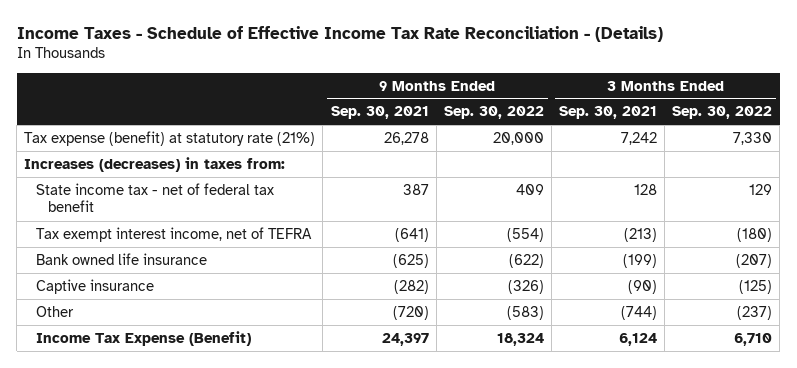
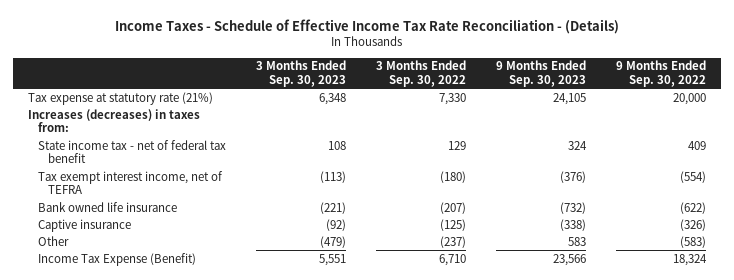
[330,106,429,120] Sep. 30, 2021 -> none
[559,106,658,120] Sep. 30, 2021 -> none
none -> [255,60,346,87] 3 Months Ended Sep. 30, 2023
none -> [495,60,586,87] 9 Months Ended Sep. 30, 2023
[24,130,316,146] Tax expense (benefit) at statutory rate (21%) -> [28,91,214,105] Tax expense at statutory rate (21%)

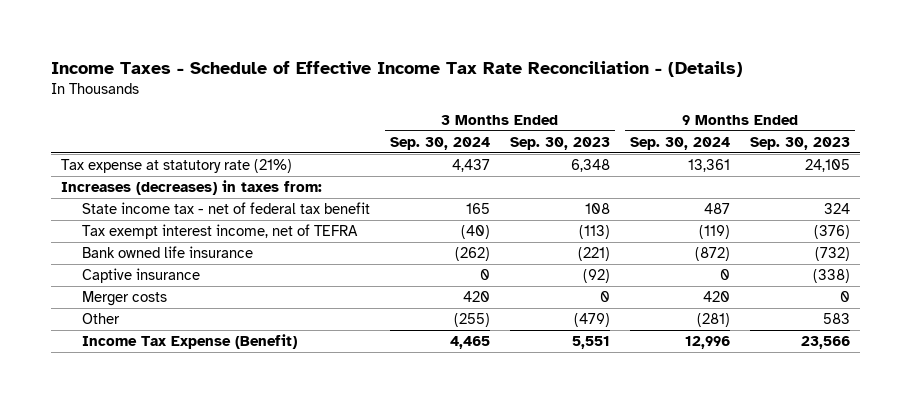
[375,60,466,87] 3 Months Ended Sep. 30, 2022 -> none
[615,60,706,87] 9 Months Ended Sep. 30, 2022 -> none
none -> [389,136,490,150] Sep. 30, 2024
none -> [630,136,731,150] Sep. 30, 2024
none -> [81,290,167,306] Merger costs

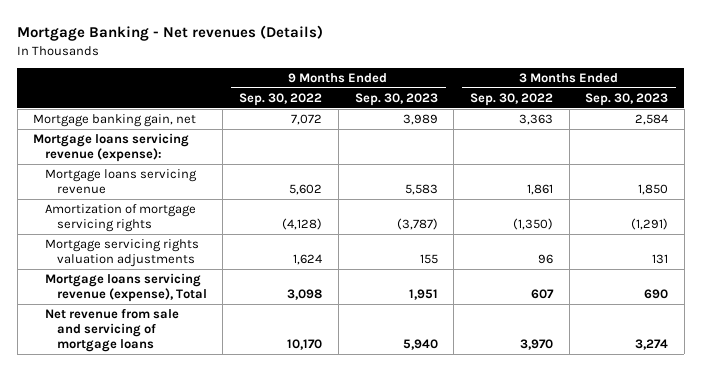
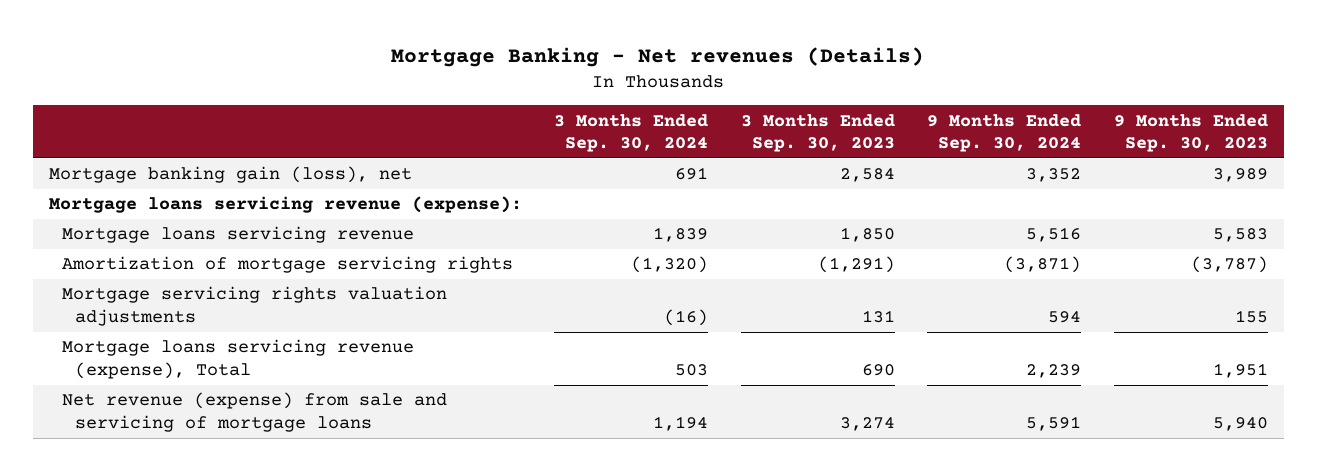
[239,92,323,106] Sep. 30, 2022 -> none
[469,92,553,106] Sep. 30, 2022 -> none
none -> [554,113,709,153] 3 Months Ended Sep. 30, 2024
none -> [927,113,1082,153] 9 Months Ended Sep. 30, 2024
[33,114,197,128] Mortgage banking gain, net -> [48,166,412,184] Mortgage banking gain (loss), net
[45,308,180,353] Net revenue from sale and servicing of mortgage loans -> [62,392,448,433] Net revenue (expense) from sale and servicing of mortgage loans

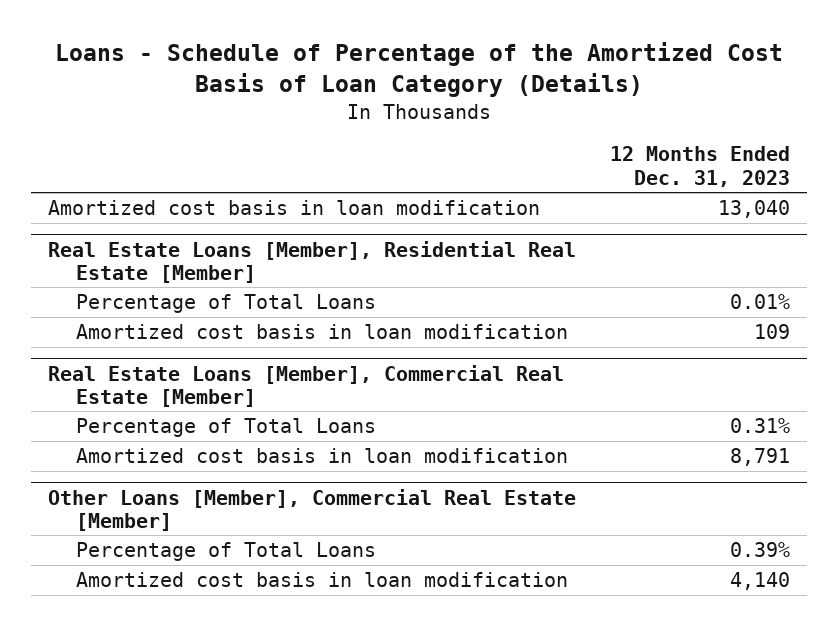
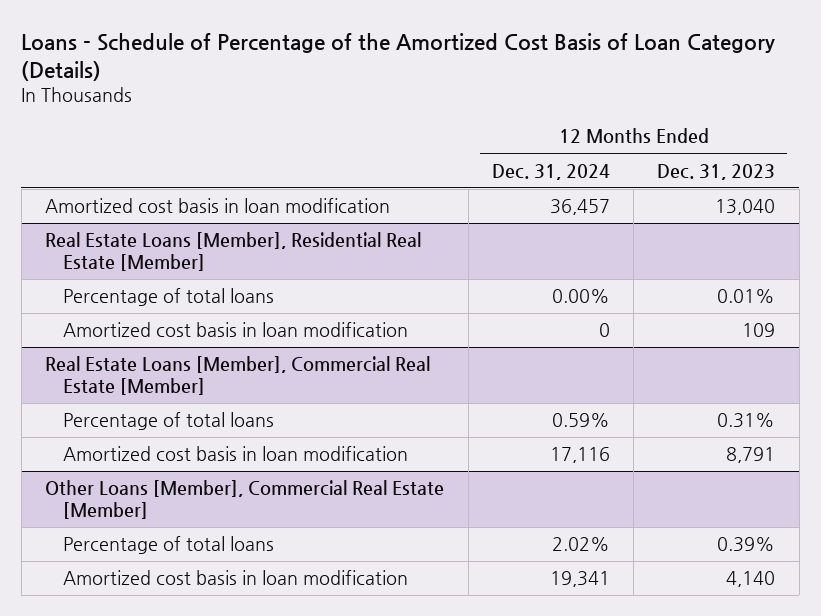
none -> [491,163,610,180] Dec. 31, 2024
[75,294,376,314] Percentage of Total Loans -> [63,288,275,307] Percentage of total loans
[75,418,376,438] Percentage of Total Loans -> [63,412,275,431] Percentage of total loans
[75,542,376,562] Percentage of Total Loans -> [63,536,275,555] Percentage of total loans

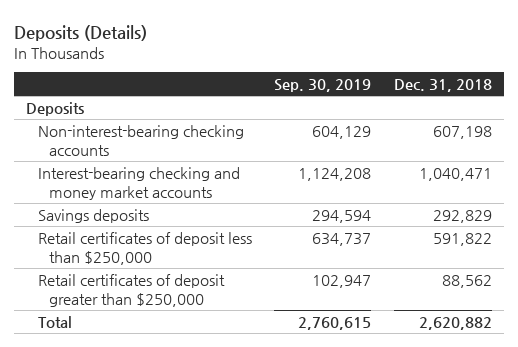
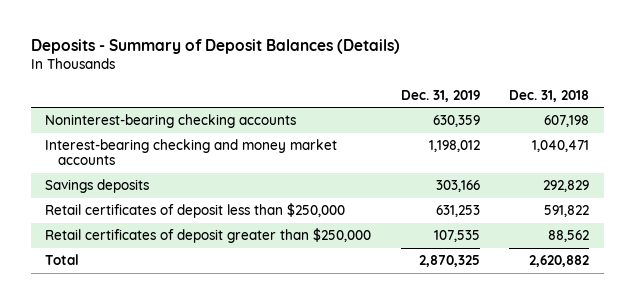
[14,24,148,41] Deposits (Details) -> [30,39,400,55] Deposits - Summary of Deposit Balances (Details)
[274,79,372,93] Sep. 30, 2019 -> none
none -> [400,89,480,102] Dec. 31, 2019
[25,101,84,116] Deposits -> none
[37,124,244,156] Non-interest-bearing checking accounts -> [45,113,297,128] Noninterest-bearing checking accounts

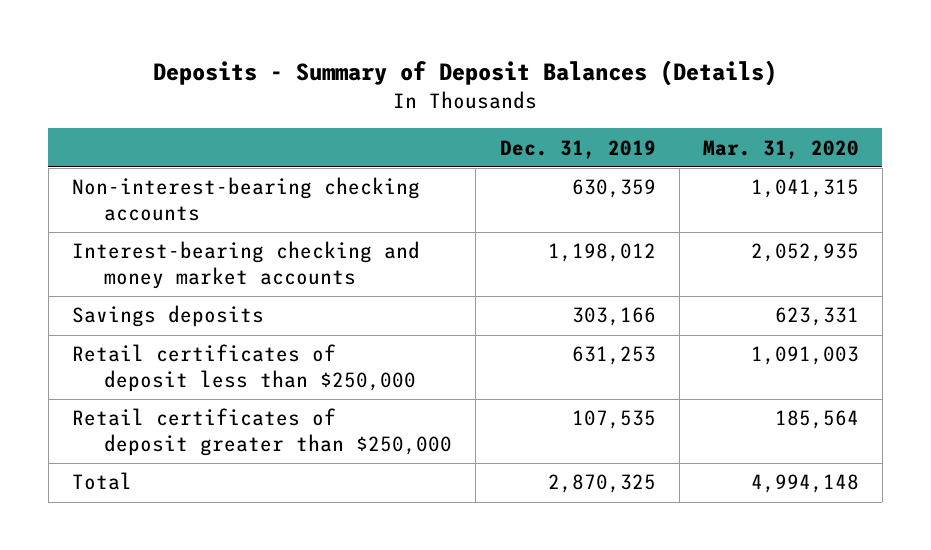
[509,89,590,102] Dec. 31, 2018 -> none
none -> [702,139,859,159] Mar. 31, 2020
[45,113,297,128] Noninterest-bearing checking accounts -> [72,177,421,222] Non-interest-bearing checking accounts

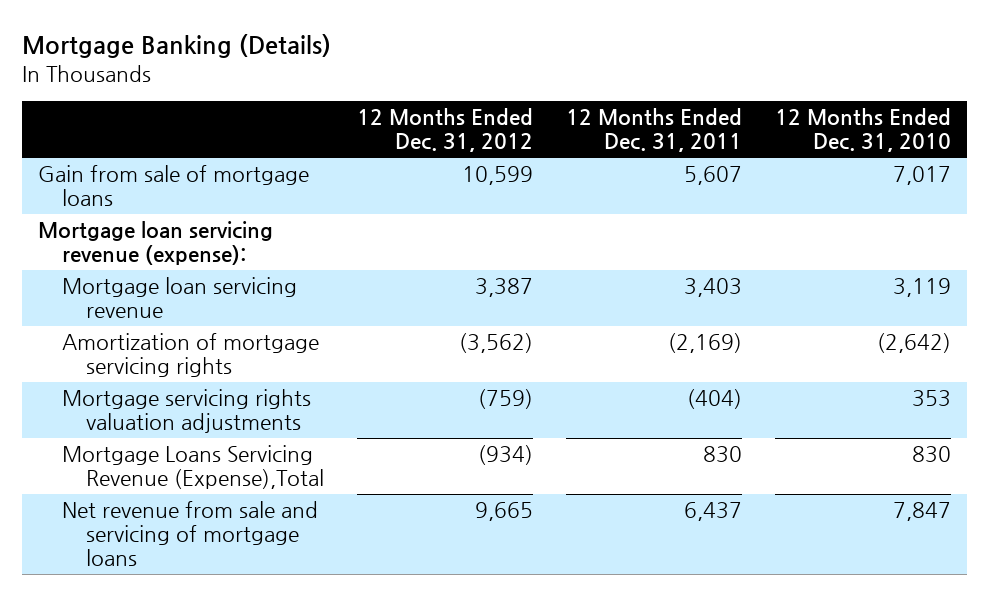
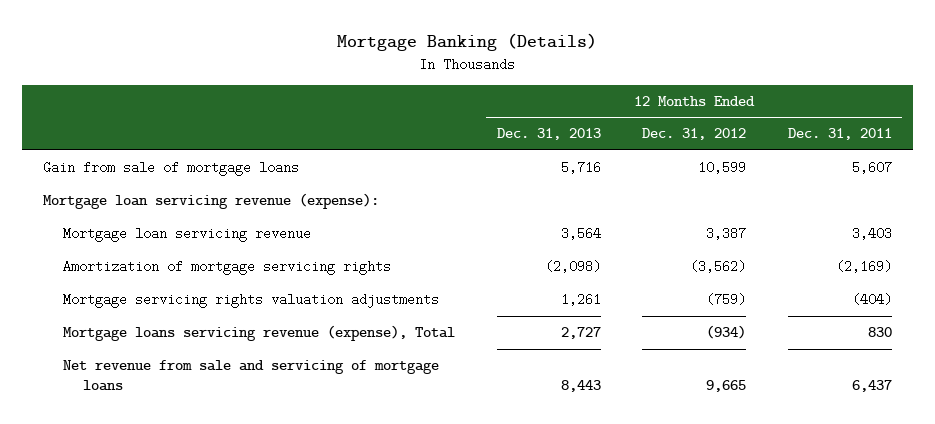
[774,108,951,153] 12 Months Ended Dec. 31, 2010 -> none
none -> [496,128,601,141] Dec. 31, 2013
[62,445,324,490] Mortgage Loans Servicing Revenue (Expense),Total -> [62,325,455,342] Mortgage loans servicing revenue (expense), Total

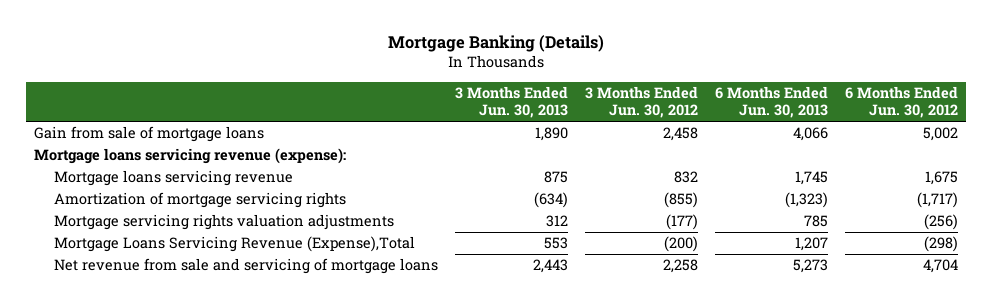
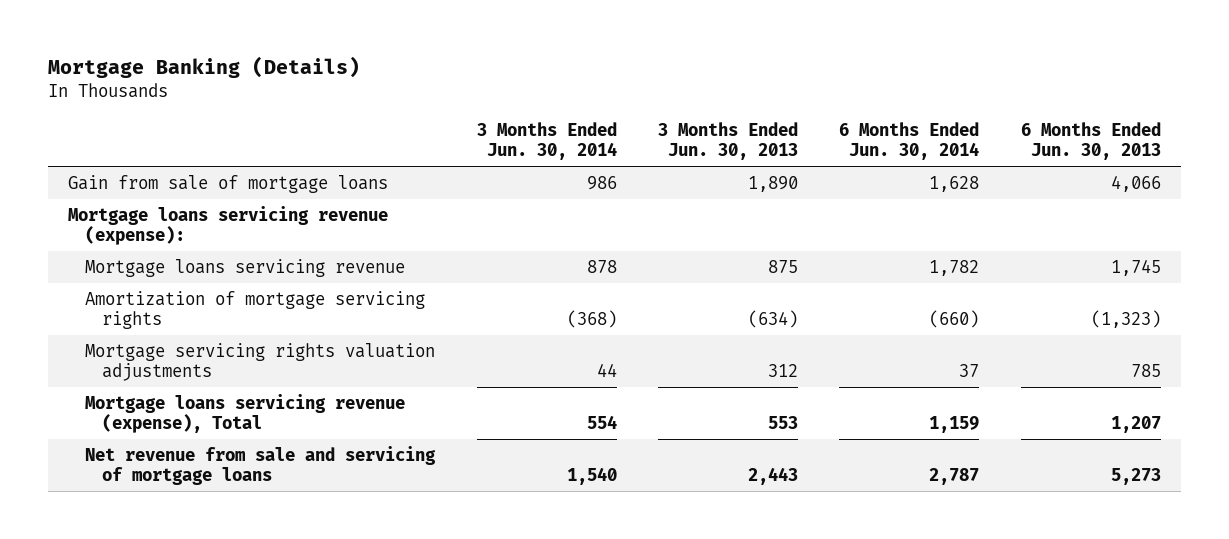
[585,85,699,119] 3 Months Ended Jun. 30, 2012 -> none
[844,85,958,119] 6 Months Ended Jun. 30, 2012 -> none
none -> [476,122,617,161] 3 Months Ended Jun. 30, 2014
none -> [839,122,980,161] 6 Months Ended Jun. 30, 2014
[54,236,416,253] Mortgage Loans Servicing Revenue (Expense),Total -> [85,393,406,433] Mortgage loans servicing revenue (expense), Total

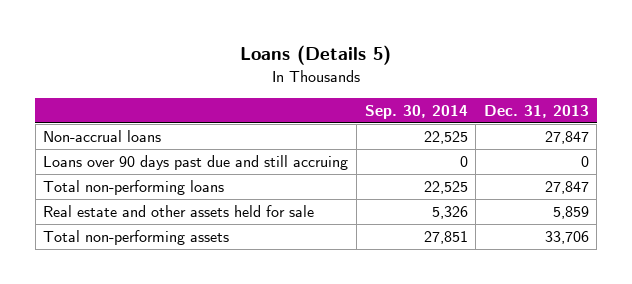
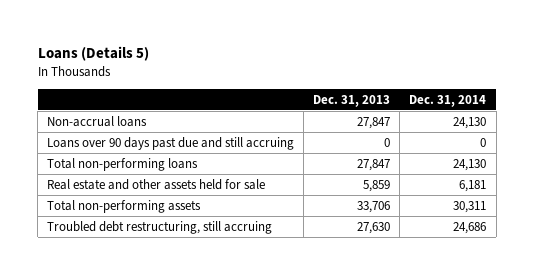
[364,104,468,119] Sep. 30, 2014 -> none
none -> [409,94,487,107] Dec. 31, 2014
none -> [47,220,273,234] Troubled debt restructuring, still accruing

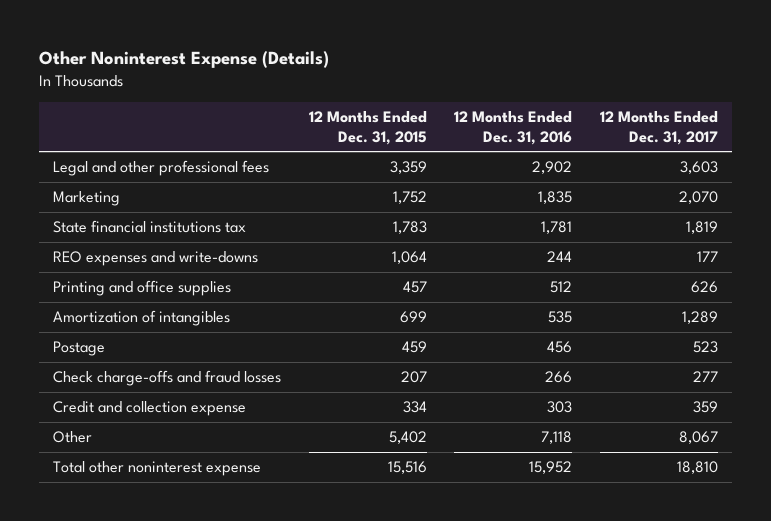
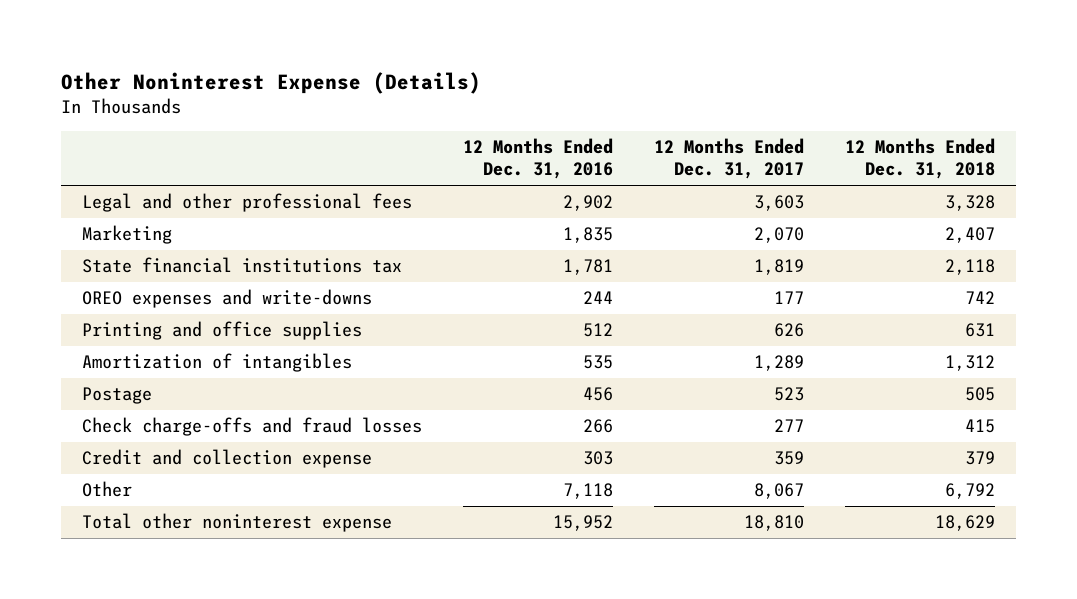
[308,111,427,145] 12 Months Ended Dec. 31, 2015 -> none
none -> [845,138,996,180] 12 Months Ended Dec. 31, 2018
[52,251,258,267] REO expenses and write-downs -> [81,289,372,309] OREO expenses and write-downs

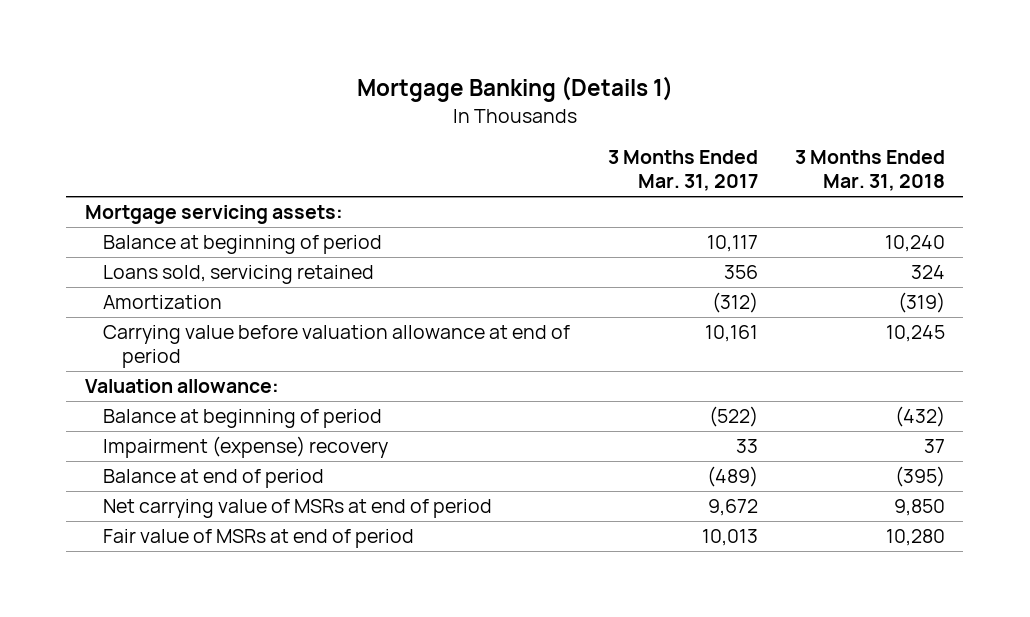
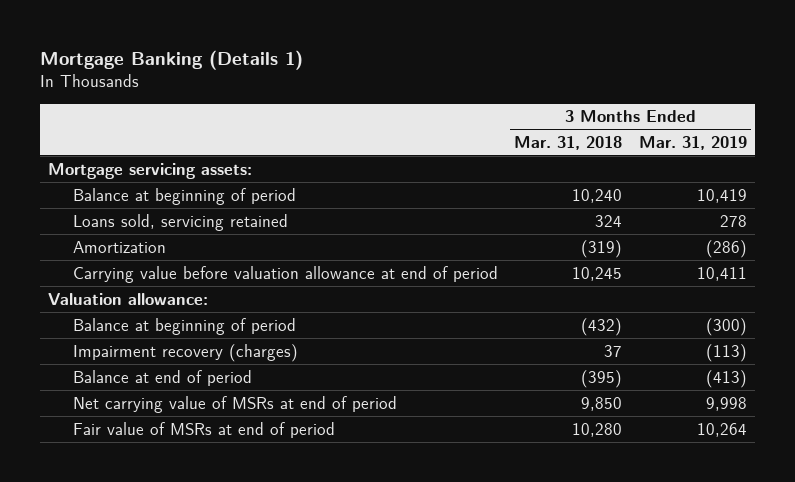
[607,150,758,192] 3 Months Ended Mar. 31, 2017 -> none
none -> [638,135,747,150] Mar. 31, 2019
[103,436,389,459] Impairment (expense) recovery -> [72,343,298,362] Impairment recovery (charges)

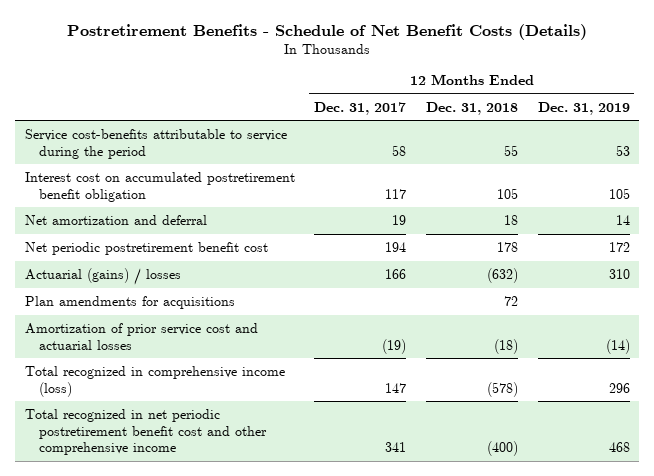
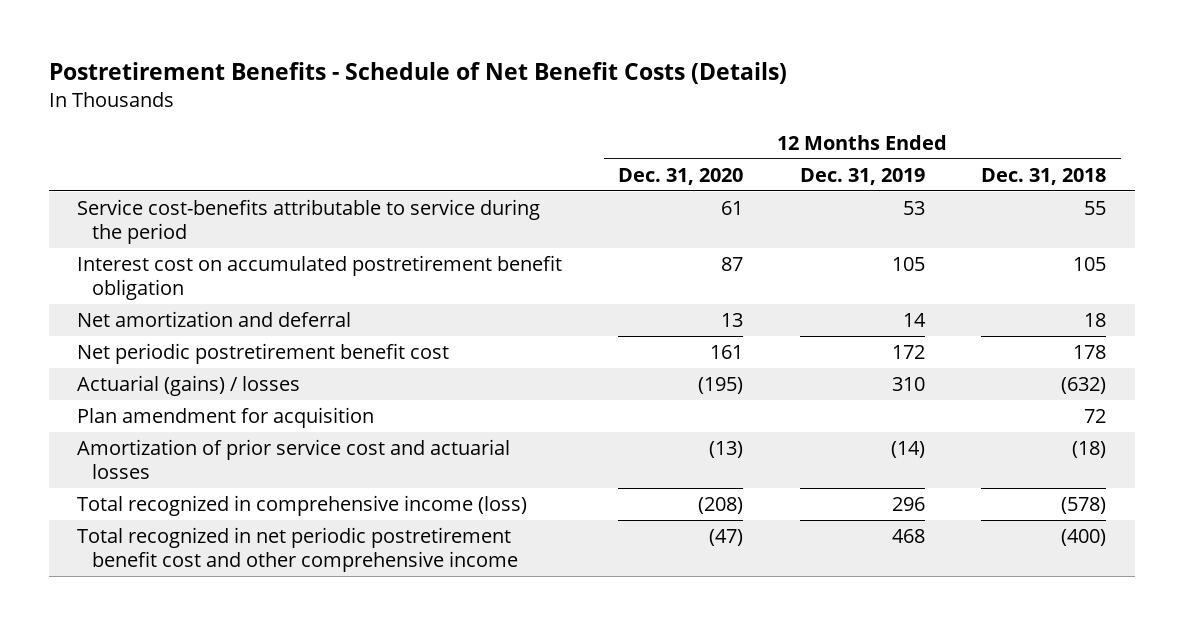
[314,101,407,115] Dec. 31, 2017 -> none
none -> [618,167,744,185] Dec. 31, 2020
[24,295,235,309] Plan amendments for acquisitions -> [76,407,374,429] Plan amendment for acquisition

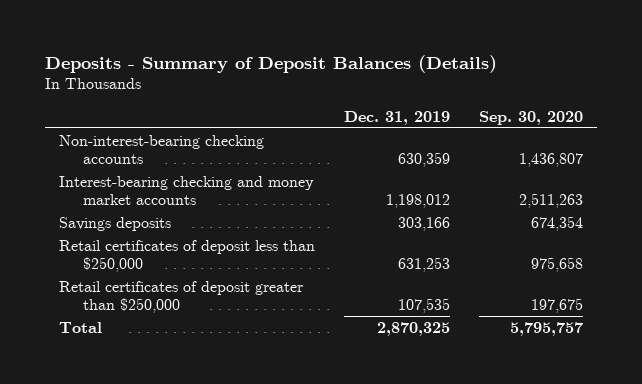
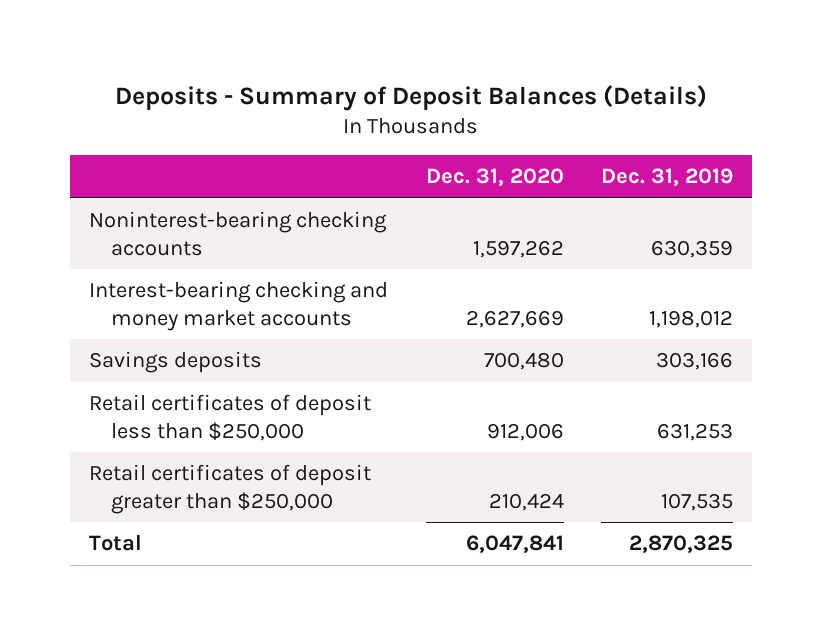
[478,110,583,125] Sep. 30, 2020 -> none
none -> [425,168,564,187] Dec. 31, 2020
[59,134,265,164] Non-interest-bearing checking accounts -> [88,211,387,256] Noninterest-bearing checking accounts

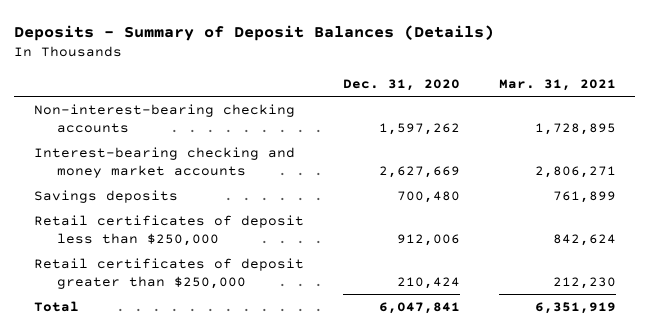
[601,168,734,187] Dec. 31, 2019 -> none
none -> [498,78,616,91] Mar. 31, 2021
[88,211,387,256] Noninterest-bearing checking accounts -> [33,103,295,134] Non-interest-bearing checking accounts

